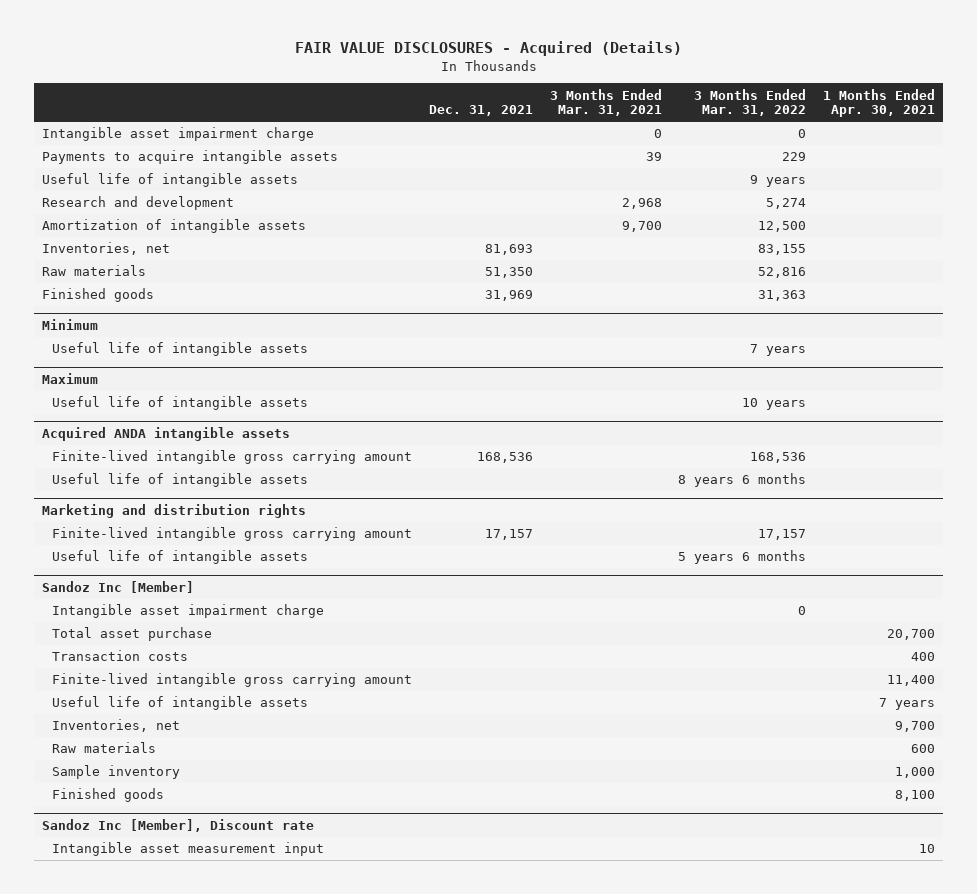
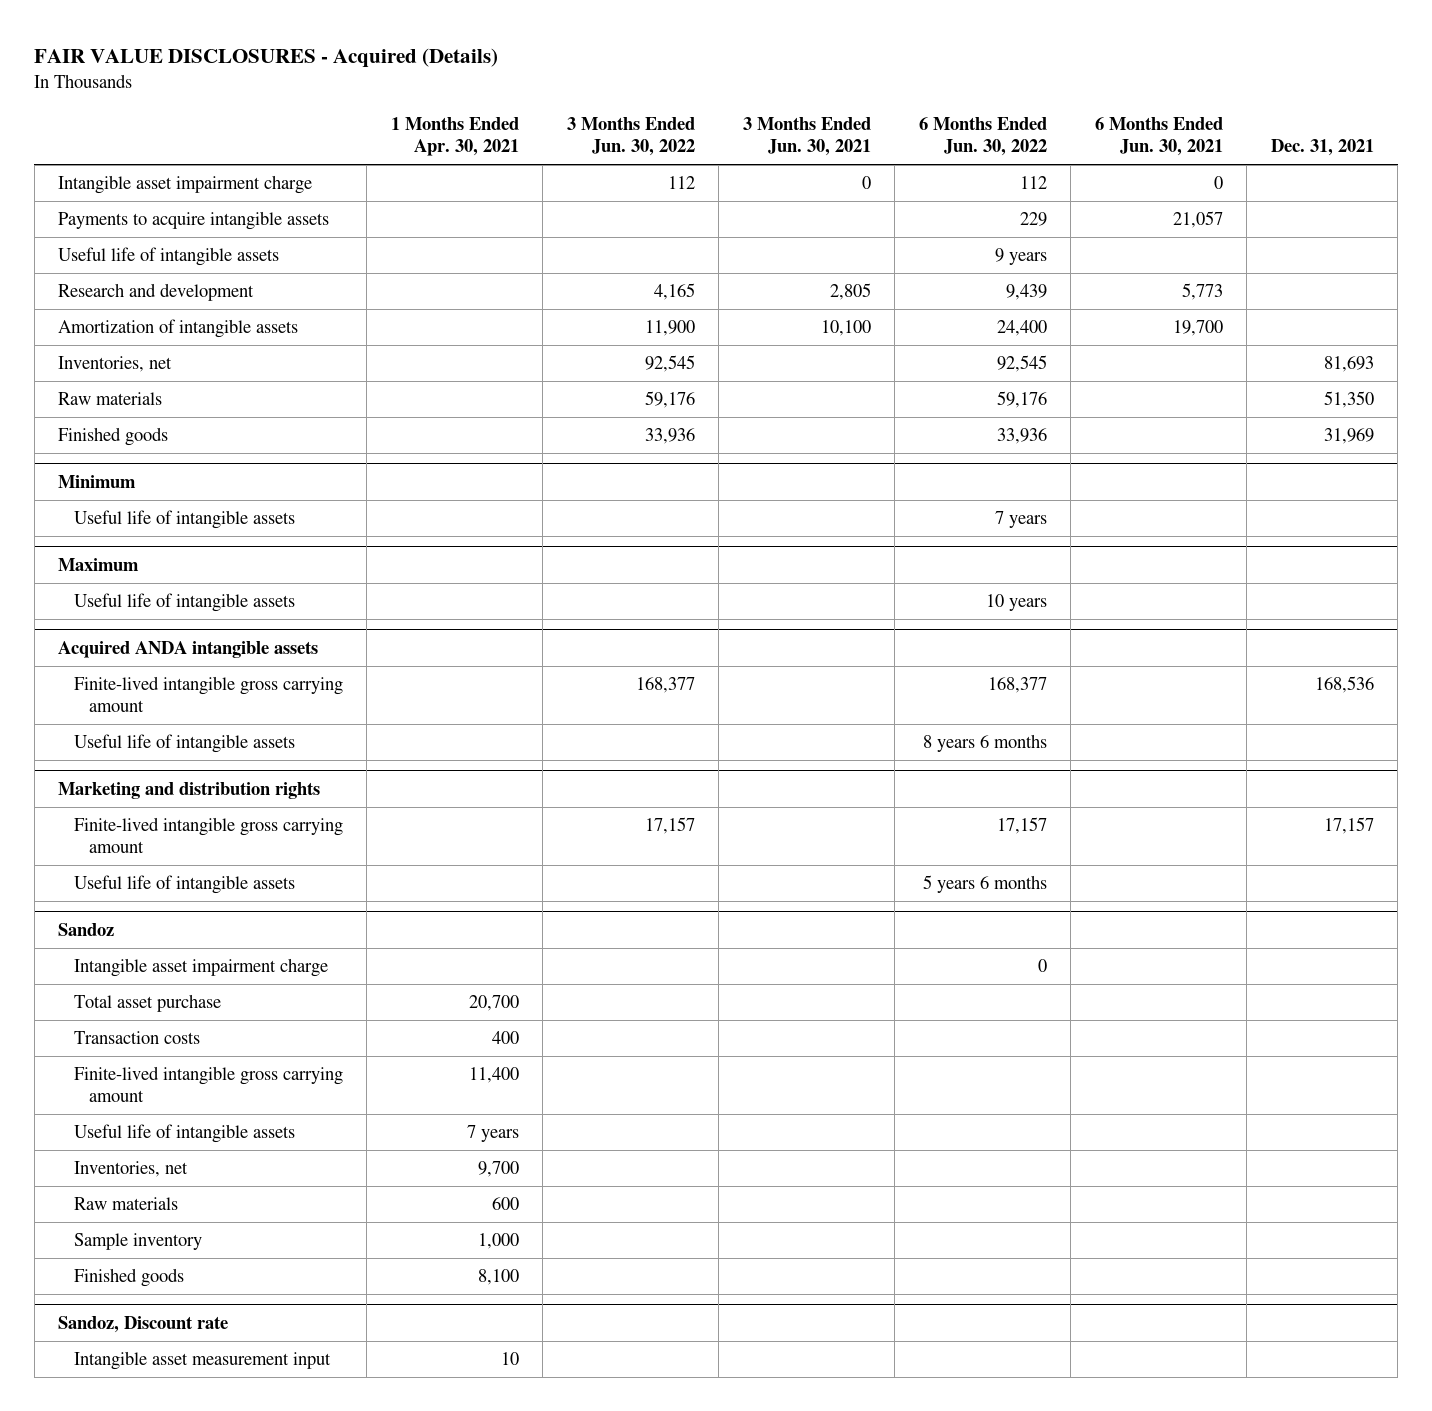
[549,88,662,117] 3 Months Ended Mar. 31, 2021 -> none
[694,88,807,117] 3 Months Ended Mar. 31, 2022 -> none
none -> [566,117,695,157] 3 Months Ended Jun. 30, 2022
none -> [742,117,871,157] 3 Months Ended Jun. 30, 2021
none -> [918,117,1047,157] 6 Months Ended Jun. 30, 2022
none -> [1094,117,1223,157] 6 Months Ended Jun. 30, 2021
[41,580,194,593] Sandoz Inc [Member] -> [58,922,115,936] Sandoz
[41,818,314,832] Sandoz Inc [Member], Discount rate -> [58,1315,229,1333] Sandoz, Discount rate

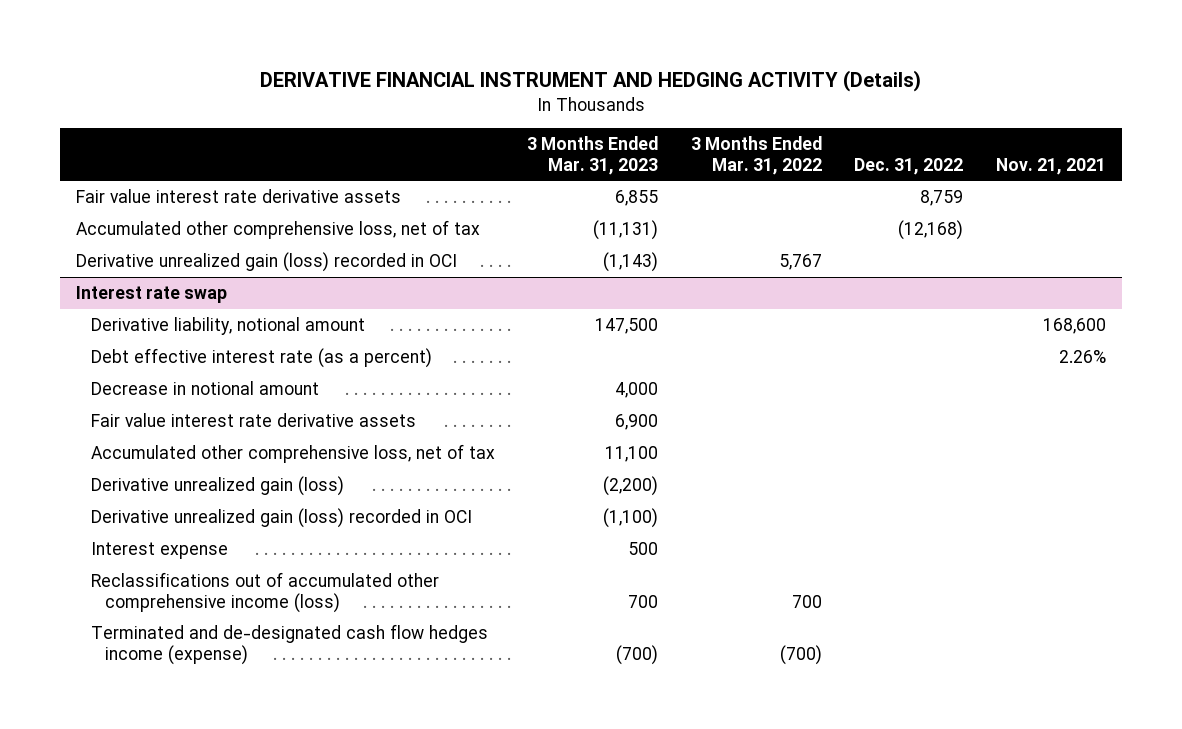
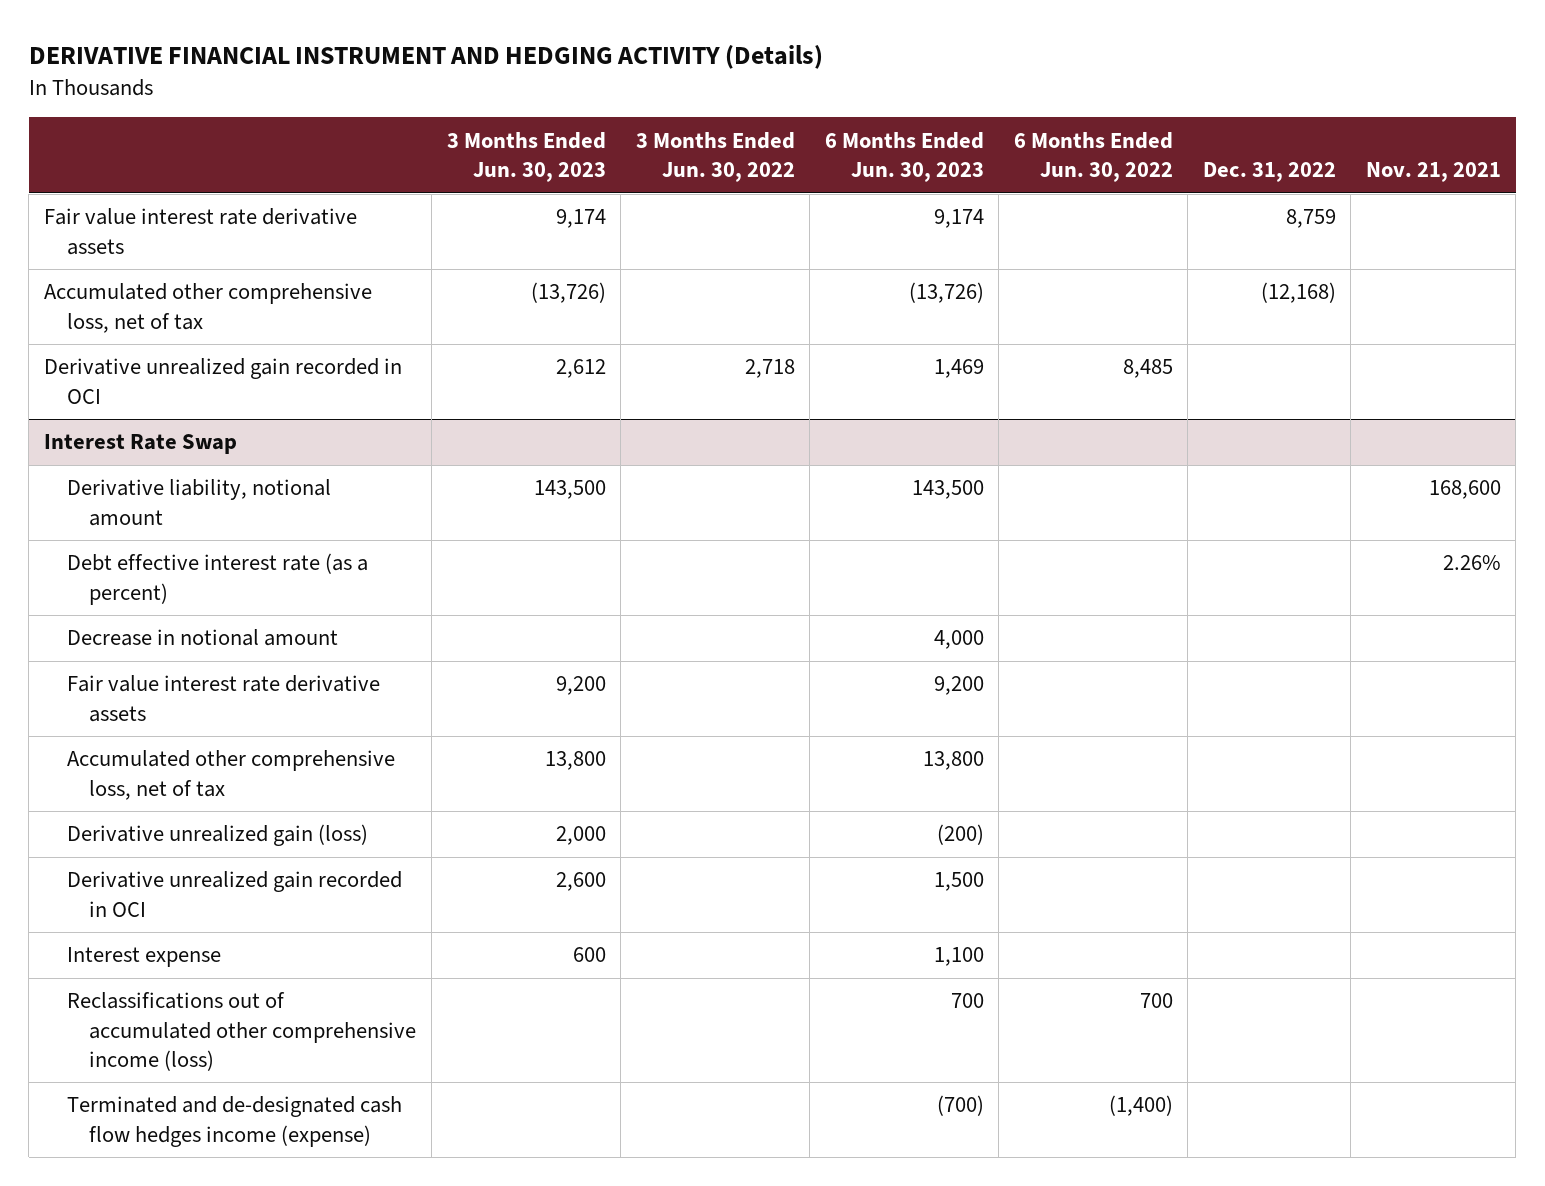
[527,136,659,175] 3 Months Ended Mar. 31, 2023 -> none
[690,136,822,175] 3 Months Ended Mar. 31, 2022 -> none
none -> [446,131,606,183] 3 Months Ended Jun. 30, 2023
none -> [635,131,795,183] 3 Months Ended Jun. 30, 2022
none -> [824,131,984,183] 6 Months Ended Jun. 30, 2023
none -> [1013,131,1173,183] 6 Months Ended Jun. 30, 2022
[76,252,458,273] Derivative unrealized gain (loss) recorded in OCI -> [43,358,402,404] Derivative unrealized gain recorded in OCI
[76,286,228,304] Interest rate swap -> [43,434,237,455] Interest Rate Swap
[90,508,472,529] Derivative unrealized gain (loss) recorded in OCI -> [66,871,402,917] Derivative unrealized gain recorded in OCI

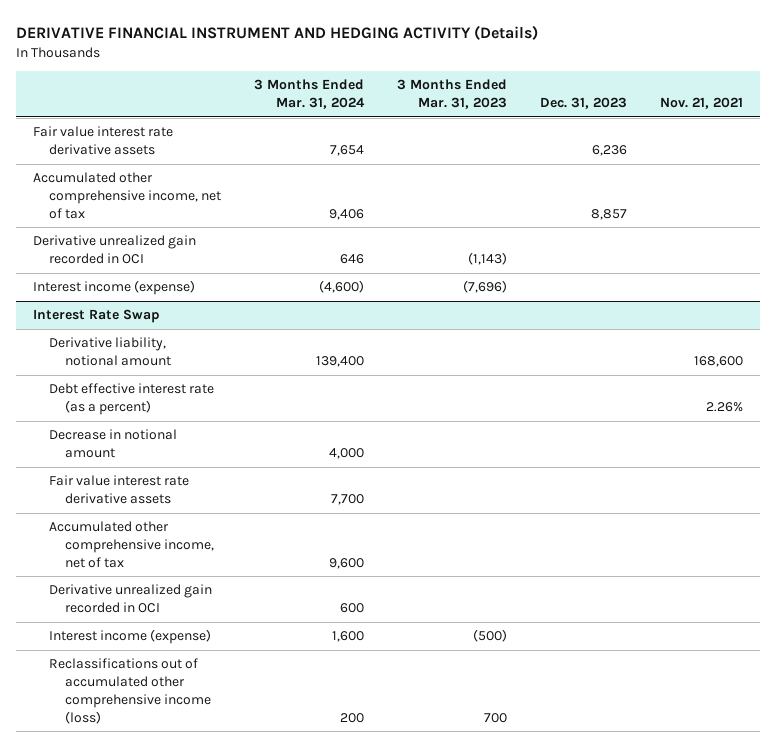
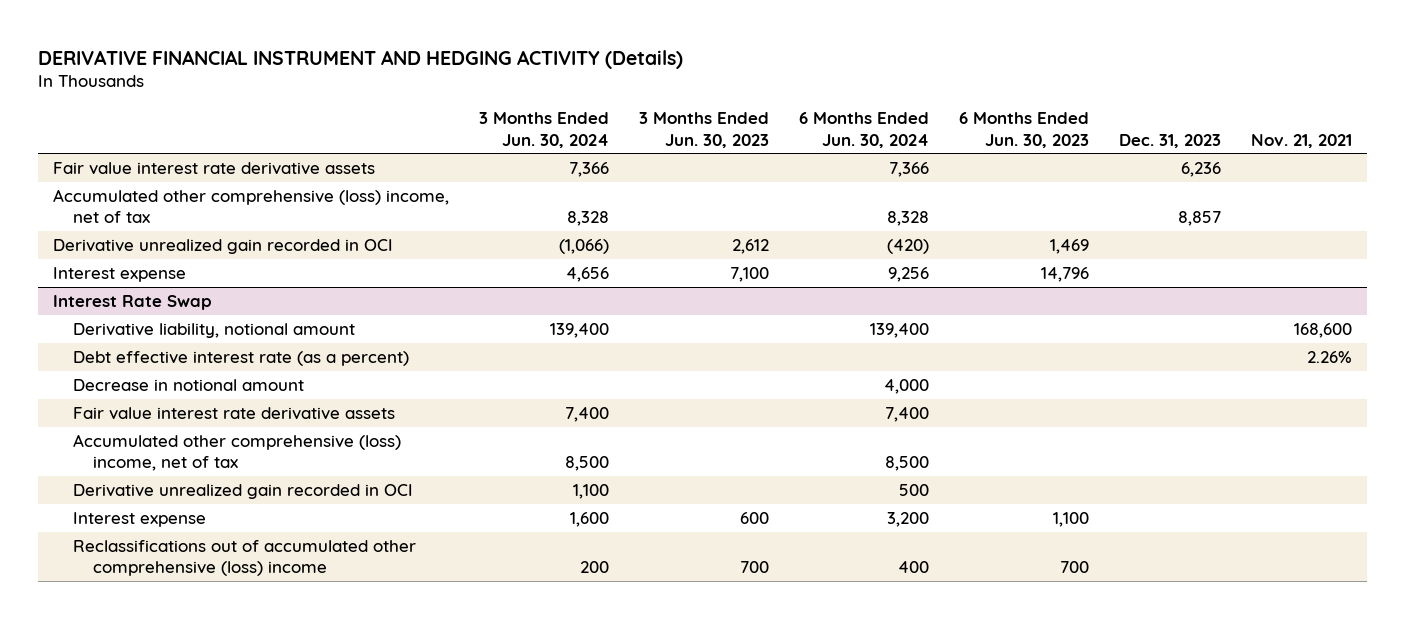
[254,79,366,110] 3 Months Ended Mar. 31, 2024 -> none
[397,79,508,110] 3 Months Ended Mar. 31, 2023 -> none
none -> [479,112,610,148] 3 Months Ended Jun. 30, 2024
none -> [639,112,770,148] 3 Months Ended Jun. 30, 2023
none -> [799,112,930,148] 6 Months Ended Jun. 30, 2024
none -> [959,112,1090,148] 6 Months Ended Jun. 30, 2023
[32,172,222,219] Accumulated other comprehensive income, net of tax -> [53,188,450,224] Accumulated other comprehensive (loss) income, net of tax
[32,280,195,296] Interest income (expense) -> [53,266,187,282] Interest expense
[49,521,215,568] Accumulated other comprehensive income, net of tax -> [73,433,402,472] Accumulated other comprehensive (loss) income, net of tax
[49,629,212,645] Interest income (expense) -> [73,511,207,527] Interest expense
[49,658,212,724] Reclassifications out of accumulated other comprehensive income (loss) -> [73,539,417,577] Reclassifications out of accumulated other comprehensive (loss) income

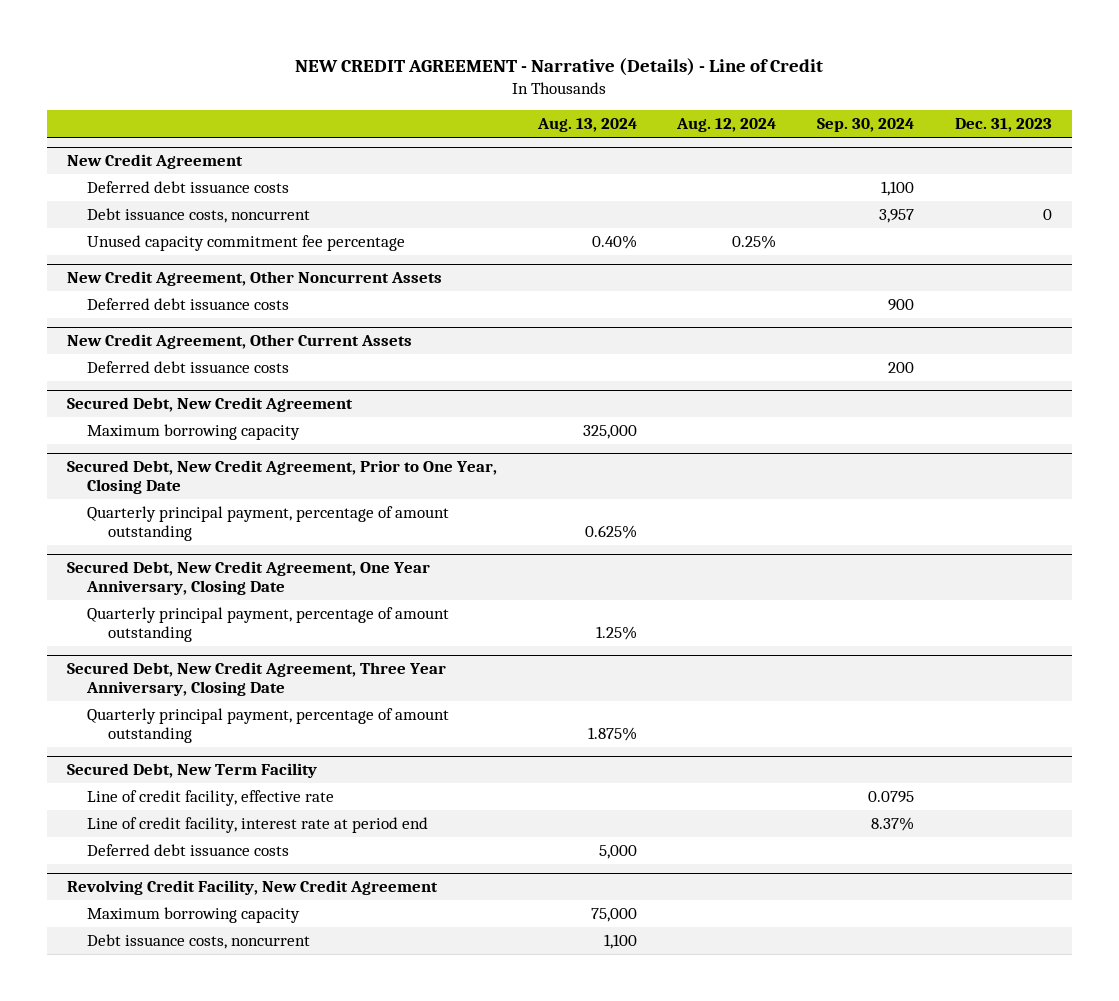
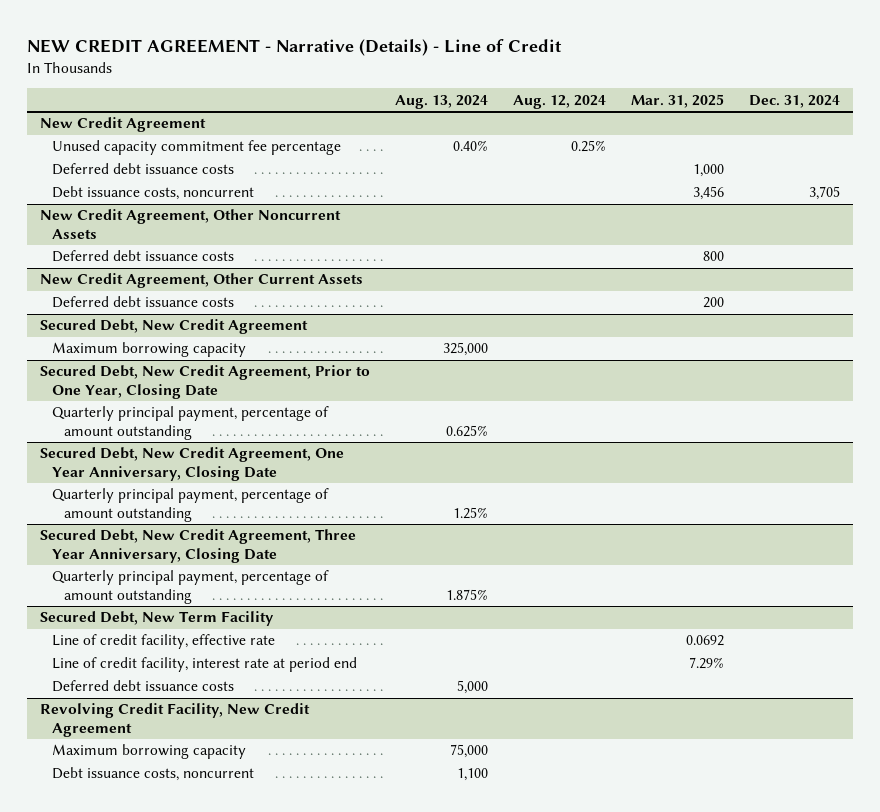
[816,118,914,133] Sep. 30, 2024 -> none
[954,118,1052,133] Dec. 31, 2023 -> none
none -> [631,93,725,108] Mar. 31, 2025
none -> [749,94,841,108] Dec. 31, 2024
[87,234,406,251] Unused capacity commitment fee percentage -> [51,140,341,156] Unused capacity commitment fee percentage

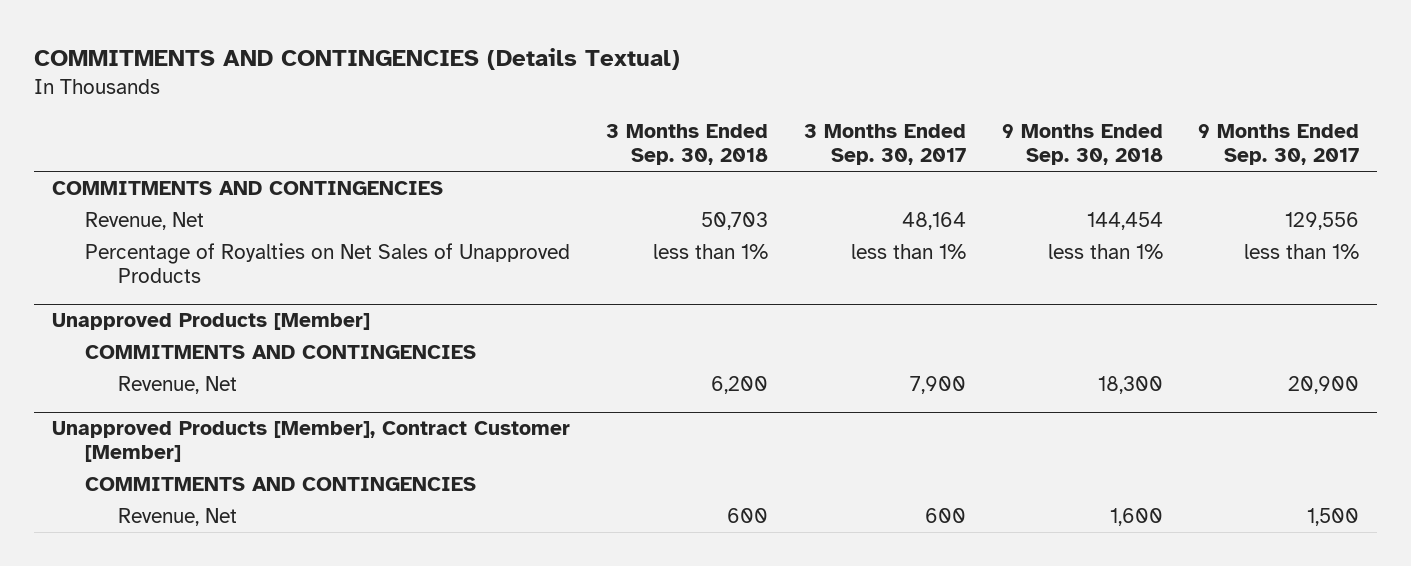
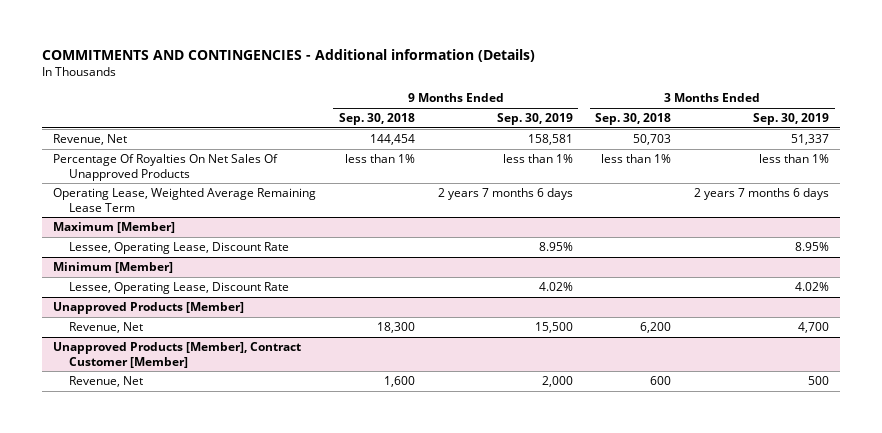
[34,48,681,71] COMMITMENTS AND CONTINGENCIES (Details Textual) -> [41,49,535,63] COMMITMENTS AND CONTINGENCIES - Additional information (Details)
[803,124,966,166] 3 Months Ended Sep. 30, 2017 -> none
[1198,124,1360,166] 9 Months Ended Sep. 30, 2017 -> none
none -> [496,113,573,126] Sep. 30, 2019
none -> [753,113,830,126] Sep. 30, 2019
[51,180,443,195] COMMITMENTS AND CONTINGENCIES -> none
[84,242,570,284] Percentage of Royalties on Net Sales of Unapproved Products -> [53,154,279,181] Percentage Of Royalties On Net Sales Of Unapproved Products
none -> [53,188,317,212] Operating Lease, Weighted Average Remaining Lease Term
none -> [53,222,176,234] Maximum [Member]
none -> [69,242,290,255] Lessee, Operating Lease, Discount Rate
none -> [53,262,174,274] Minimum [Member]
none -> [69,282,290,295] Lessee, Operating Lease, Discount Rate
[84,344,476,359] COMMITMENTS AND CONTINGENCIES -> none
[84,476,476,491] COMMITMENTS AND CONTINGENCIES -> none

